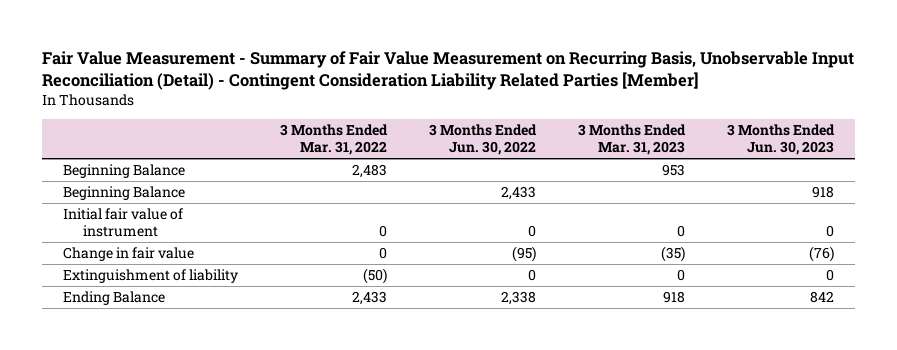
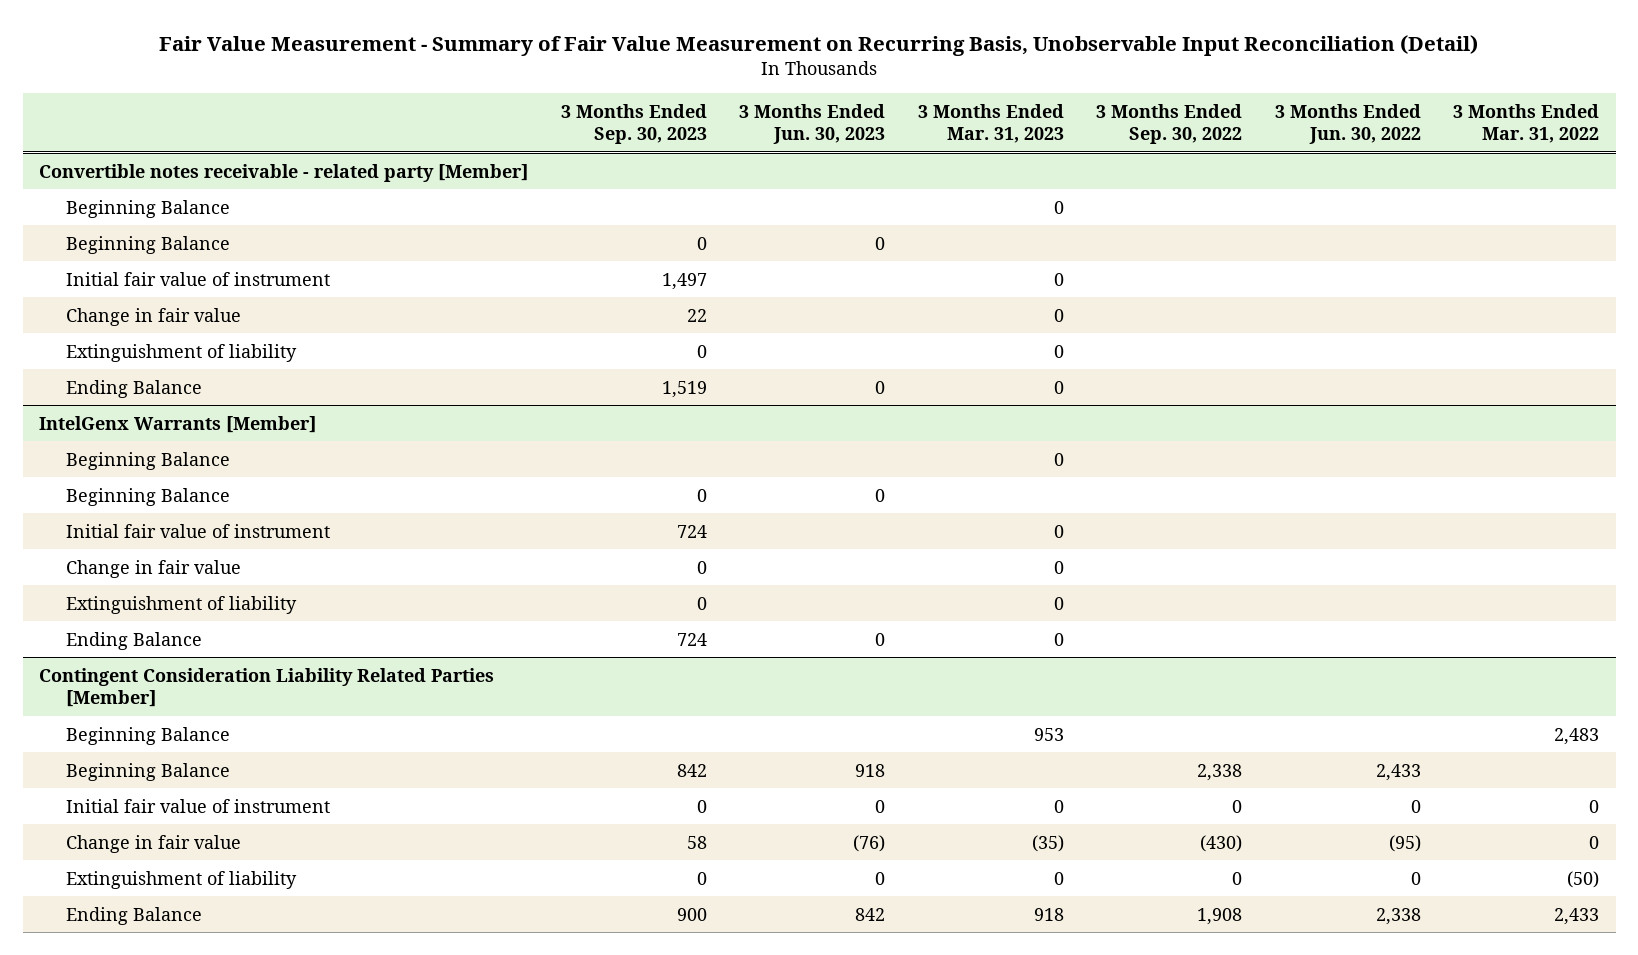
[41,50,854,90] Fair Value Measurement - Summary of Fair Value Measurement on Recurring Basis, Unobservable Input Reconciliation (Detail) - Contingent Consideration Liability Related Parties [Member] -> [159,34,1479,56] Fair Value Measurement - Summary of Fair Value Measurement on Recurring Basis, Unobservable Input Reconciliation (Detail)
none -> [560,103,707,144] 3 Months Ended Sep. 30, 2023
none -> [1096,103,1243,144] 3 Months Ended Sep. 30, 2022
none -> [38,163,528,182] Convertible notes receivable - related party [Member]
none -> [66,199,231,218] Beginning Balance
none -> [66,235,231,254] Beginning Balance
none -> [66,271,331,286] Initial fair value of instrument
none -> [66,307,242,326] Change in fair value
none -> [66,343,298,362] Extinguishment of liability
none -> [66,379,203,398] Ending Balance
none -> [38,415,316,433] IntelGenx Warrants [Member]
none -> [66,451,231,470] Beginning Balance
none -> [66,487,231,506] Beginning Balance
none -> [66,523,331,538] Initial fair value of instrument
none -> [66,559,242,578] Change in fair value
none -> [66,595,298,614] Extinguishment of liability
none -> [66,631,203,650] Ending Balance
none -> [38,667,494,707] Contingent Consideration Liability Related Parties [Member]

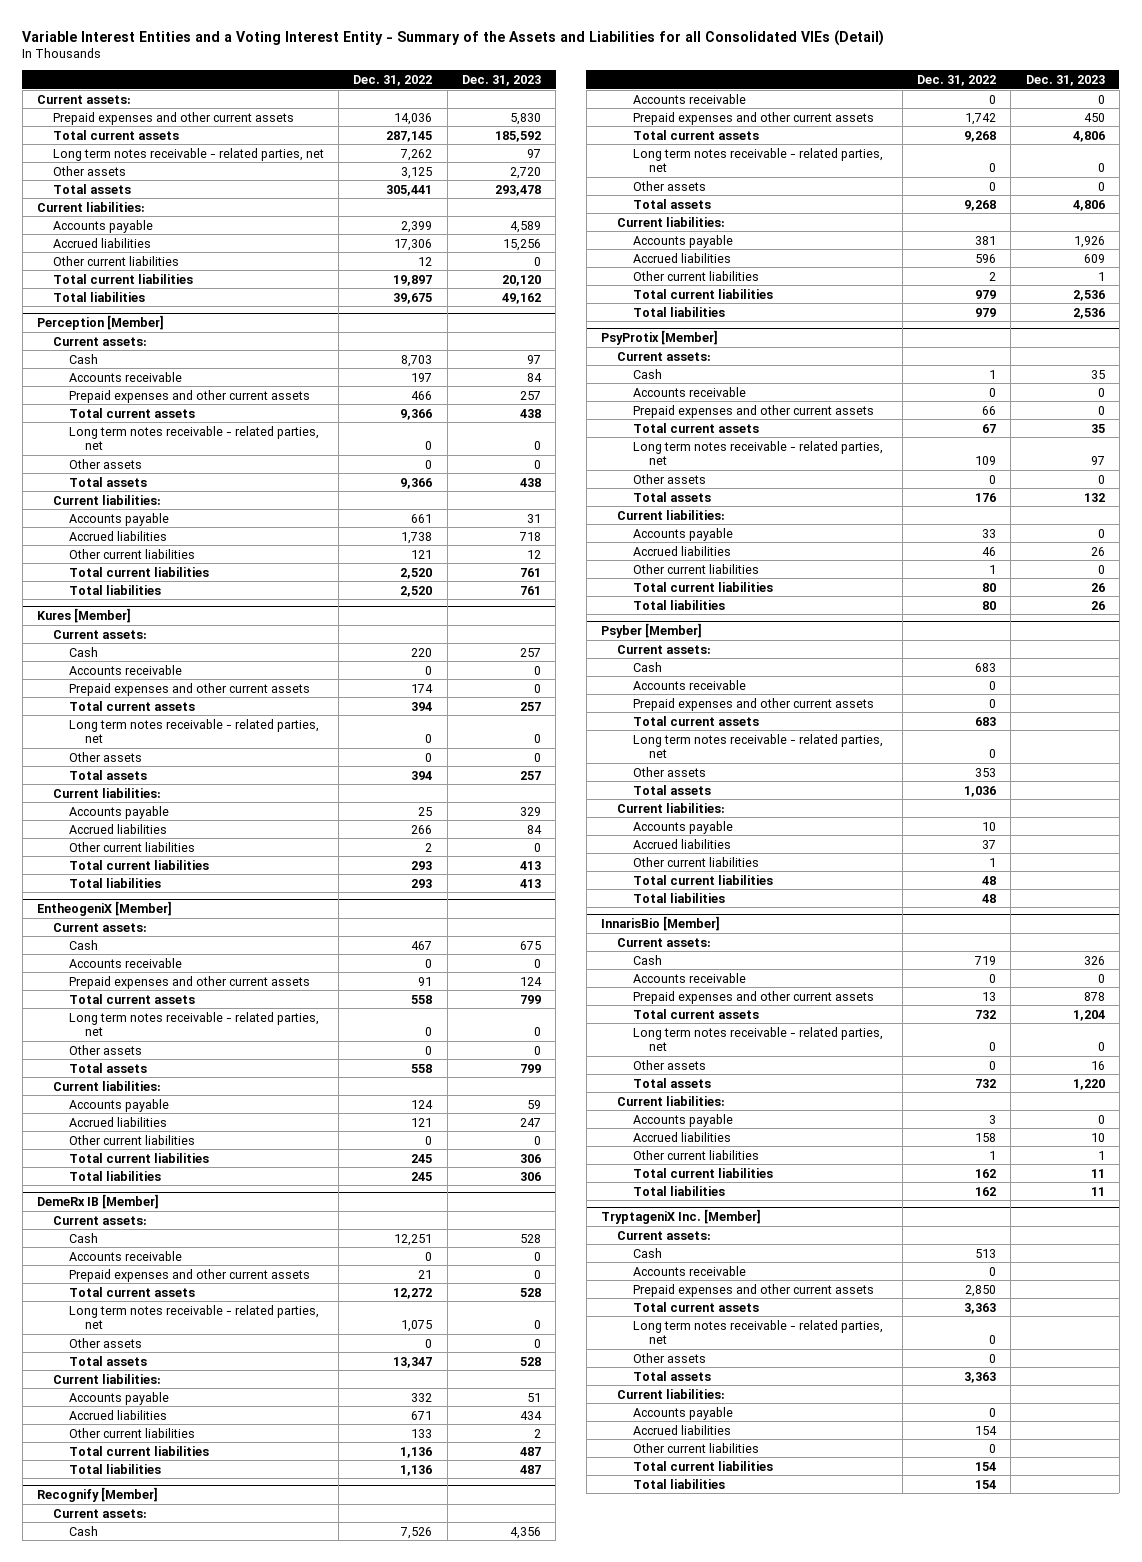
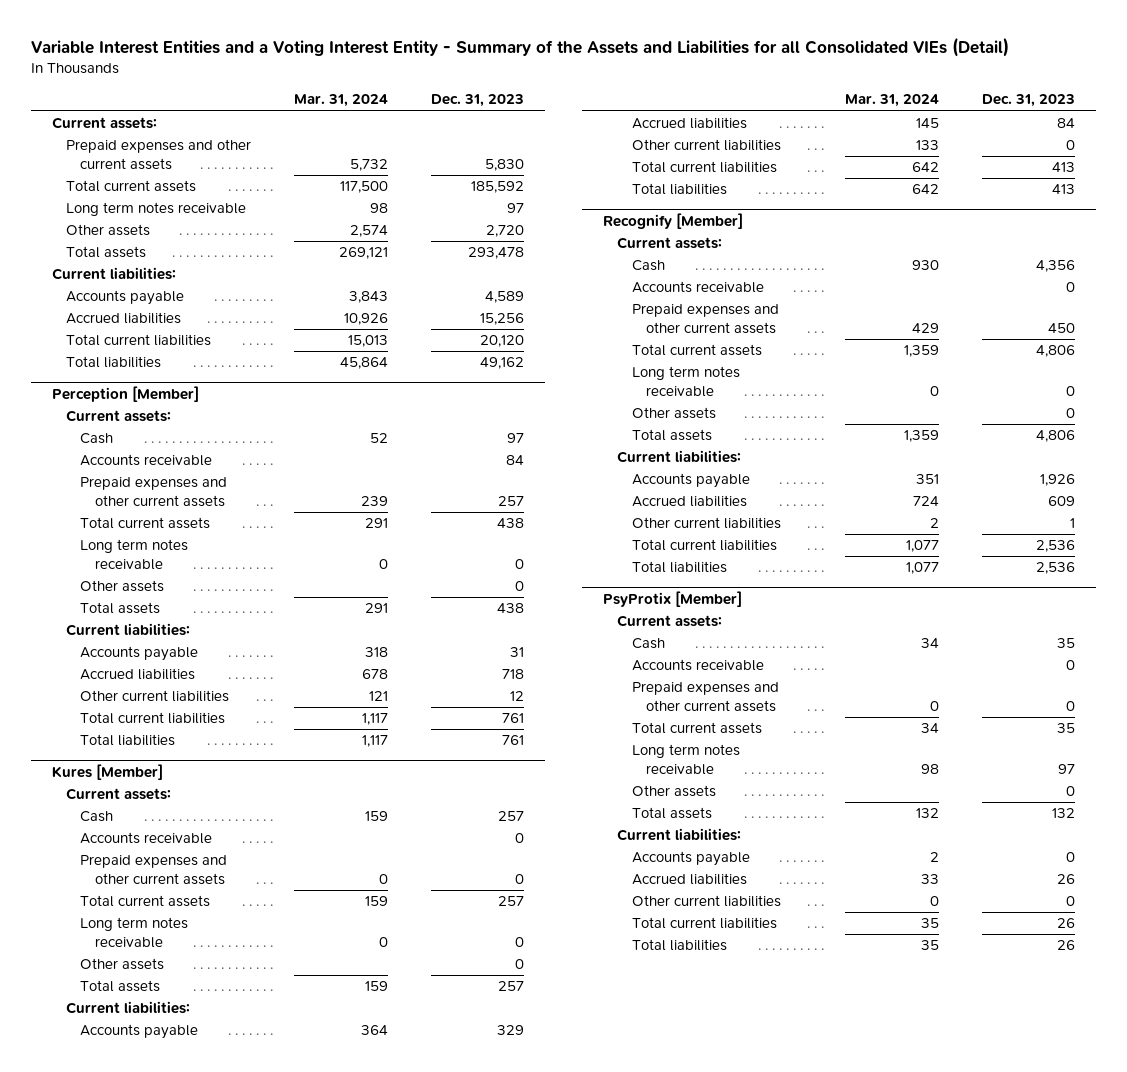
[353,74,433,86] Dec. 31, 2022 -> none
none -> [293,94,388,108] Mar. 31, 2024
[53,147,325,161] Long term notes receivable - related parties, net -> [66,202,247,217] Long term notes receivable
[53,255,180,266] Other current liabilities -> none
[68,425,319,450] Long term notes receivable - related parties, net -> [80,539,189,570] Long term notes receivable
[68,718,319,743] Long term notes receivable - related parties, net -> [80,917,189,948] Long term notes receivable
[37,900,173,916] EntheogeniX [Member] -> none
[53,922,148,932] Current assets: -> none
[68,939,98,950] Cash -> none
[68,957,182,968] Accounts receivable -> none
[68,975,310,989] Prepaid expenses and other current assets -> none
[68,993,195,1004] Total current assets -> none
[68,1011,319,1036] Long term notes receivable - related parties, net -> none
[68,1044,142,1055] Other assets -> none
[68,1062,147,1073] Total assets -> none
[53,1080,162,1091] Current liabilities: -> none
[68,1098,169,1112] Accounts payable -> none
[68,1116,167,1127] Accrued liabilities -> none
[68,1134,195,1145] Other current liabilities -> none
[68,1152,209,1163] Total current liabilities -> none
[68,1170,161,1181] Total liabilities -> none
[37,1193,160,1209] DemeRx IB [Member] -> none
[53,1215,148,1225] Current assets: -> none
[68,1232,98,1243] Cash -> none
[68,1250,182,1261] Accounts receivable -> none
[68,1268,310,1282] Prepaid expenses and other current assets -> none
[68,1286,195,1297] Total current assets -> none
[68,1304,319,1329] Long term notes receivable - related parties, net -> none
[68,1337,142,1348] Other assets -> none
[68,1355,147,1366] Total assets -> none
[53,1373,162,1384] Current liabilities: -> none
[68,1391,169,1405] Accounts payable -> none
[68,1409,167,1420] Accrued liabilities -> none
[68,1427,195,1438] Other current liabilities -> none
[68,1445,209,1456] Total current liabilities -> none
[68,1463,161,1474] Total liabilities -> none
[632,147,883,172] Long term notes receivable - related parties, net -> [631,366,740,397] Long term notes receivable
[632,440,883,465] Long term notes receivable - related parties, net -> [631,744,740,775] Long term notes receivable
[600,622,702,638] Psyber [Member] -> none
[616,644,711,654] Current assets: -> none
[632,661,662,672] Cash -> none
[632,679,746,690] Accounts receivable -> none
[632,697,874,711] Prepaid expenses and other current assets -> none
[632,715,759,726] Total current assets -> none
[632,733,883,758] Long term notes receivable - related parties, net -> none
[632,766,706,777] Other assets -> none
[632,784,711,795] Total assets -> none
[616,802,725,813] Current liabilities: -> none
[632,820,733,834] Accounts payable -> none
[632,838,731,849] Accrued liabilities -> none
[632,856,759,867] Other current liabilities -> none
[632,874,773,885] Total current liabilities -> none
[632,892,725,903] Total liabilities -> none
[600,915,720,931] InnarisBio [Member] -> none
[616,937,711,947] Current assets: -> none
[632,954,662,965] Cash -> none
[632,972,746,983] Accounts receivable -> none
[632,990,874,1004] Prepaid expenses and other current assets -> none
[632,1008,759,1019] Total current assets -> none
[632,1026,883,1051] Long term notes receivable - related parties, net -> none
[632,1059,706,1070] Other assets -> none
[632,1077,711,1088] Total assets -> none
[616,1095,725,1106] Current liabilities: -> none
[632,1113,733,1127] Accounts payable -> none
[632,1131,731,1142] Accrued liabilities -> none
[632,1149,759,1160] Other current liabilities -> none
[632,1167,773,1178] Total current liabilities -> none
[632,1185,725,1196] Total liabilities -> none
[600,1208,761,1224] TryptageniX Inc. [Member] -> none
[616,1230,711,1240] Current assets: -> none
[632,1247,662,1258] Cash -> none
[632,1265,746,1276] Accounts receivable -> none
[632,1283,874,1297] Prepaid expenses and other current assets -> none
[632,1301,759,1312] Total current assets -> none
[632,1319,883,1344] Long term notes receivable - related parties, net -> none
[632,1352,706,1363] Other assets -> none
[632,1370,711,1381] Total assets -> none
[616,1388,725,1399] Current liabilities: -> none
[632,1406,733,1420] Accounts payable -> none
[632,1424,731,1435] Accrued liabilities -> none
[632,1442,759,1453] Other current liabilities -> none
[632,1460,773,1471] Total current liabilities -> none
[632,1478,725,1489] Total liabilities -> none

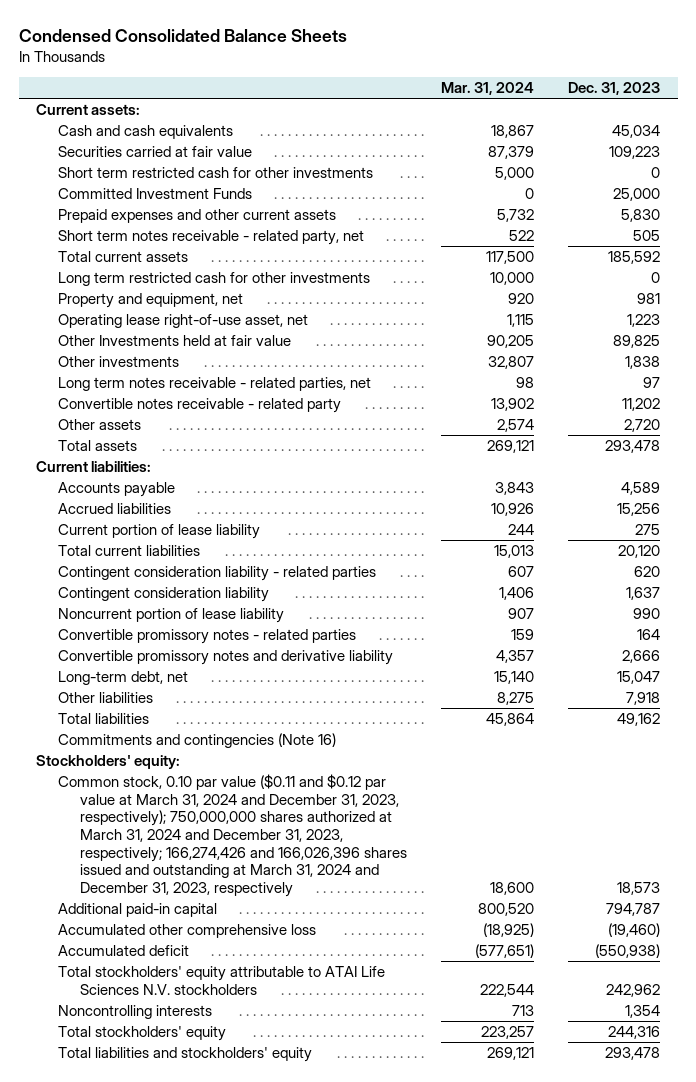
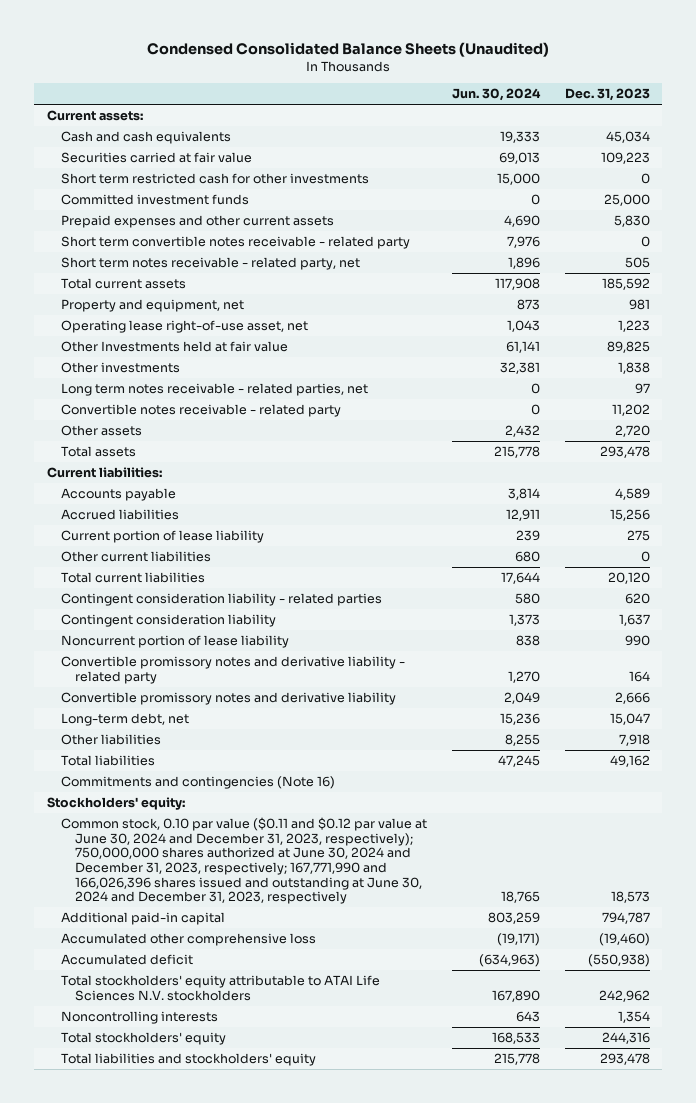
[18,28,347,42] Condensed Consolidated Balance Sheets -> [147,41,550,57] Condensed Consolidated Balance Sheets (Unaudited)
[441,82,535,96] Mar. 31, 2024 -> none
none -> [451,88,541,102] Jun. 30, 2024
[57,188,252,200] Committed Investment Funds -> [60,194,249,206] Committed investment funds
none -> [60,236,410,250] Short term convertible notes receivable - related party
[57,272,370,287] Long term restricted cash for other investments -> none
none -> [60,551,211,563] Other current liabilities
[57,629,356,645] Convertible promissory notes - related parties -> [60,656,405,684] Convertible promissory notes and derivative liability - related party
[57,774,407,897] Common stock, 0.10 par value ($0.11 and $0.12 par value at March 31, 2024 and December 31, 2023, respectively); 750,000,000 shares authorized at March 31, 2024 and December 31, 2023, respectively; 166,274,426 and 166,026,396 shares issued and outstanding at March 31, 2024 and December 31, 2023, respectively -> [60,817,427,905] Common stock, 0.10 par value ($0.11 and $0.12 par value at June 30, 2024 and December 31, 2023, respectively); 750,000,000 shares authorized at June 30, 2024 and December 31, 2023, respectively; 167,771,990 and 166,026,396 shares issued and outstanding at June 30, 2024 and December 31, 2023, respectively

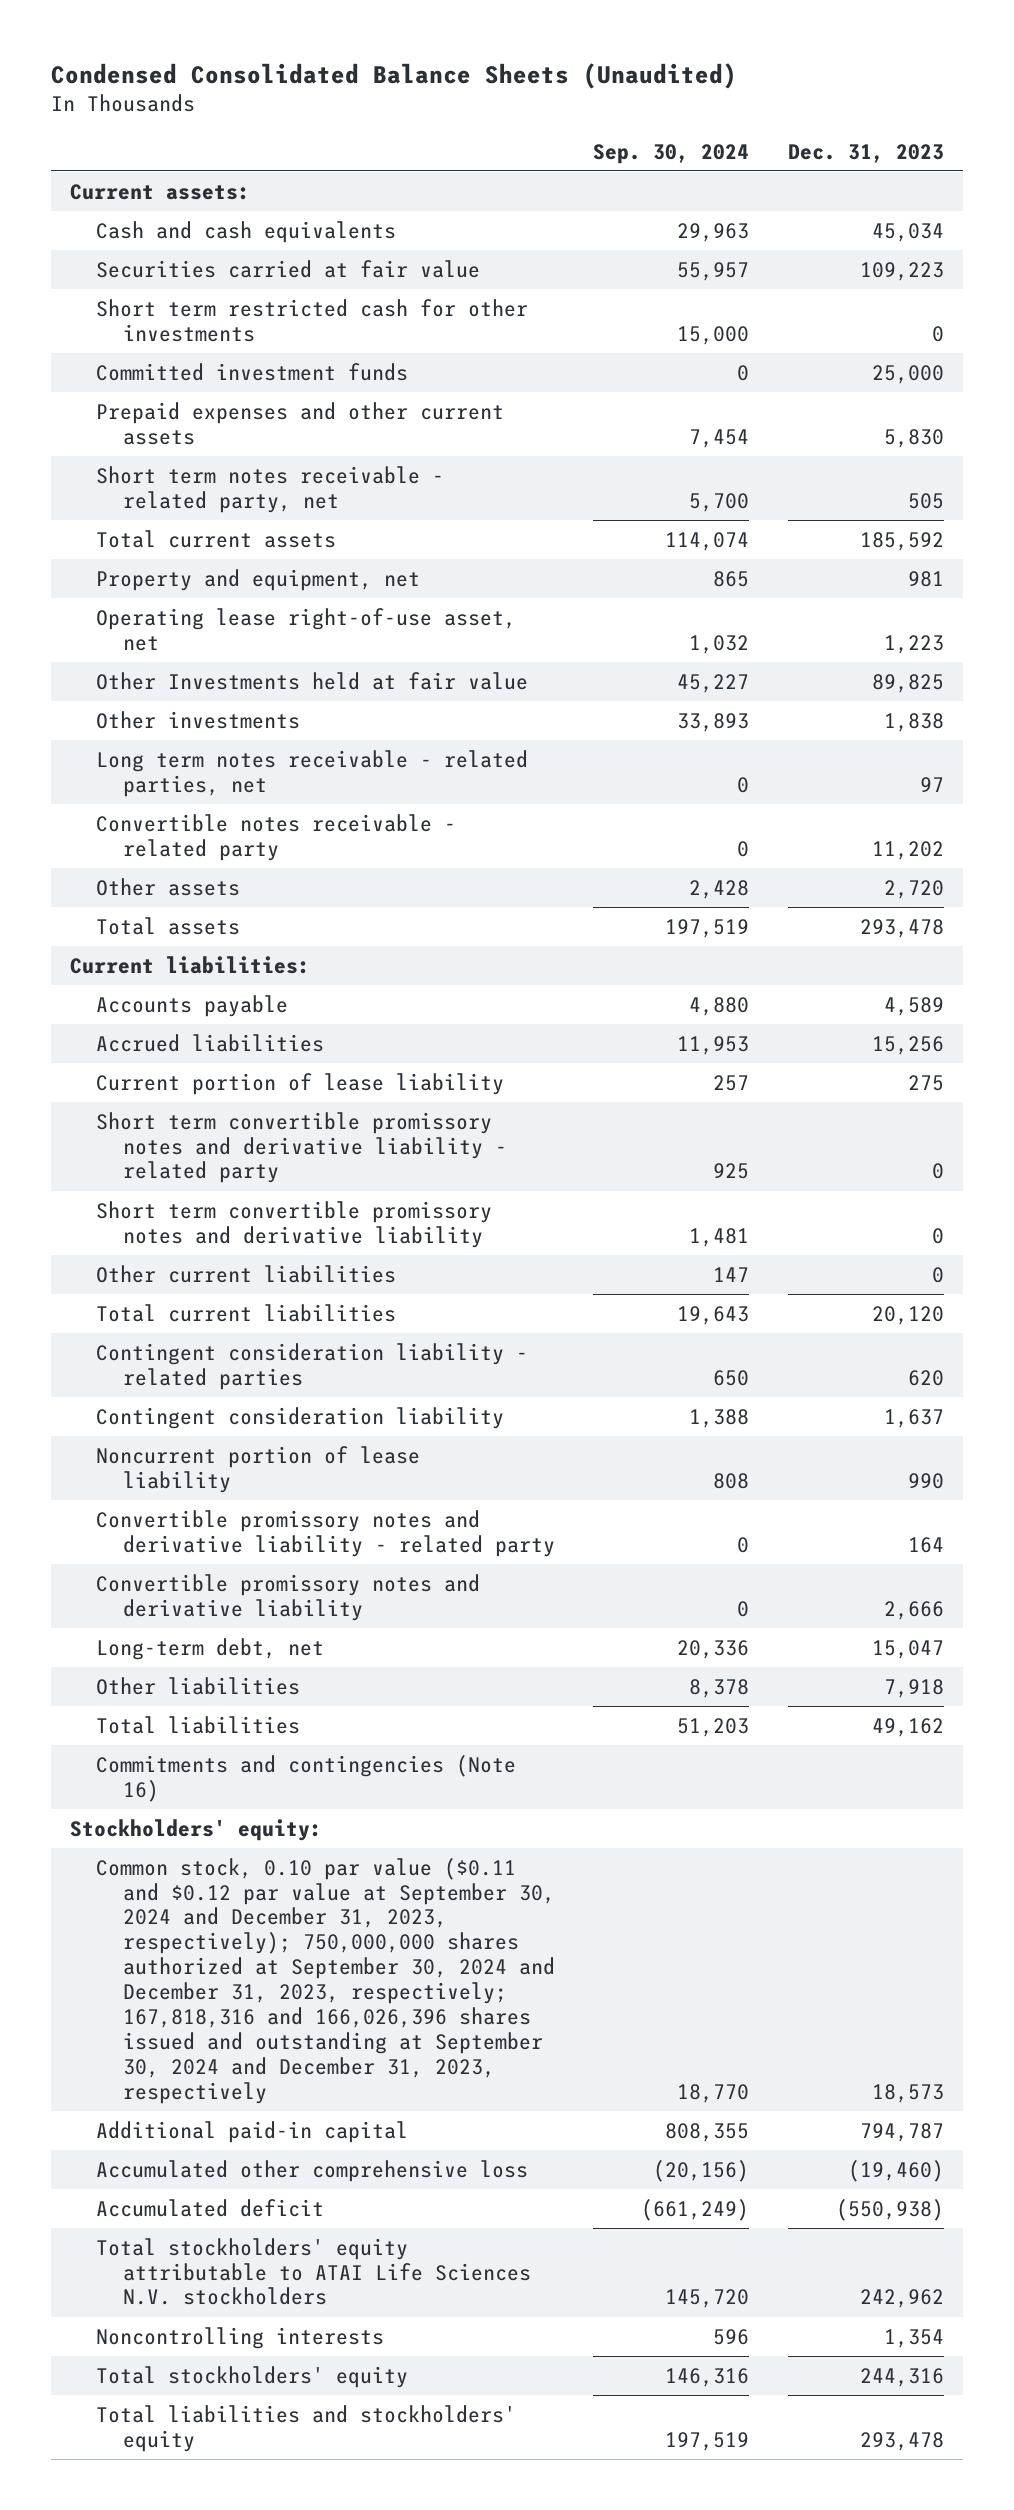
[451,88,541,102] Jun. 30, 2024 -> none
none -> [593,143,750,164] Sep. 30, 2024
[60,236,410,250] Short term convertible notes receivable - related party -> none
none -> [96,1111,507,1184] Short term convertible promissory notes and derivative liability - related party
none -> [96,1200,493,1248] Short term convertible promissory notes and derivative liability
[60,817,427,905] Common stock, 0.10 par value ($0.11 and $0.12 par value at June 30, 2024 and December 31, 2023, respectively); 750,000,000 shares authorized at June 30, 2024 and December 31, 2023, respectively; 167,771,990 and 166,026,396 shares issued and outstanding at June 30, 2024 and December 31, 2023, respectively -> [96,1857,555,2104] Common stock, 0.10 par value ($0.11 and $0.12 par value at September 30, 2024 and December 31, 2023, respectively); 750,000,000 shares authorized at September 30, 2024 and December 31, 2023, respectively; 167,818,316 and 166,026,396 shares issued and outstanding at September 30, 2024 and December 31, 2023, respectively

